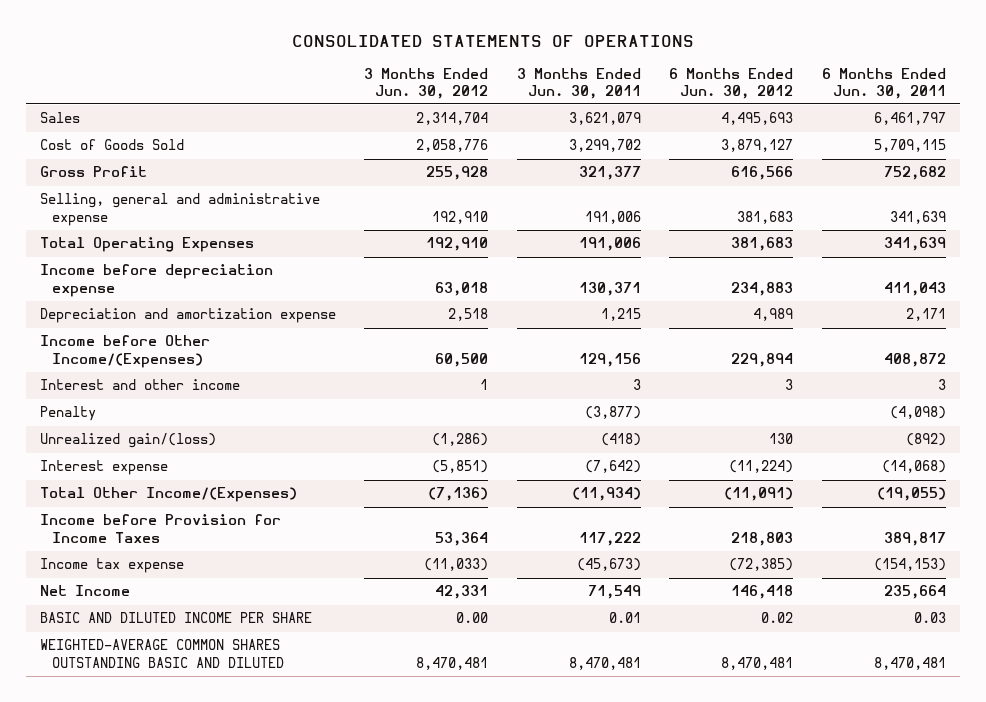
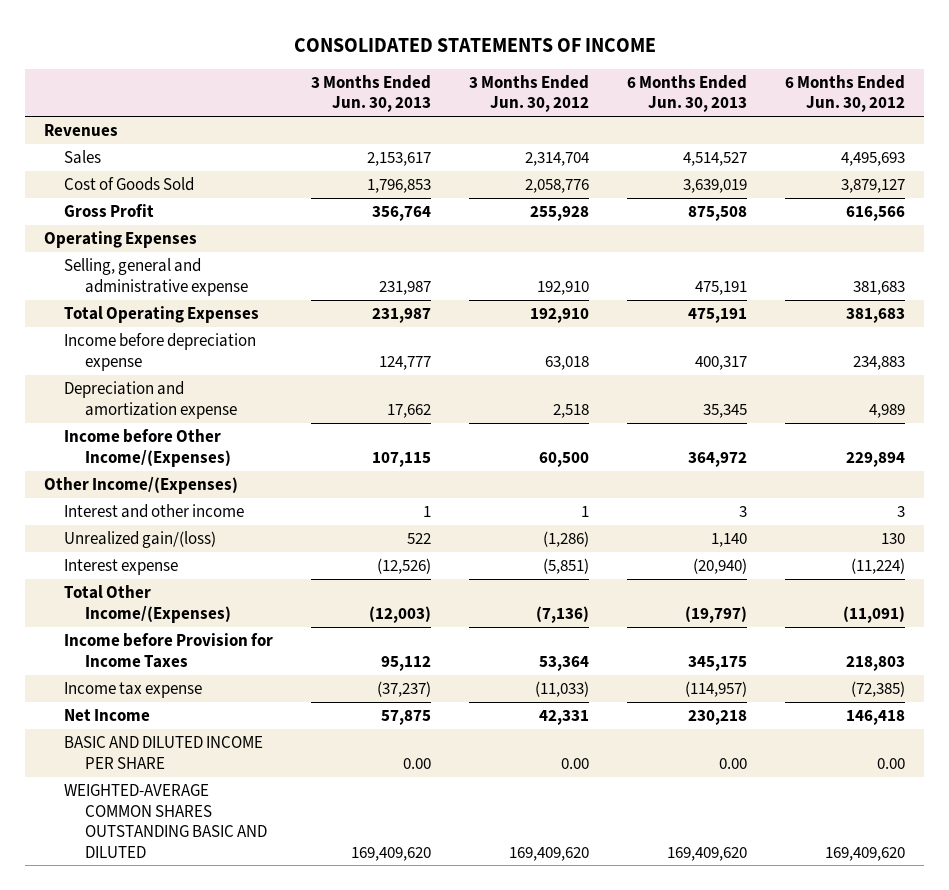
[291,34,694,47] CONSOLIDATED STATEMENTS OF OPERATIONS -> [293,37,656,52] CONSOLIDATED STATEMENTS OF INCOME
[516,67,641,99] 3 Months Ended Jun. 30, 2011 -> none
[821,67,946,99] 6 Months Ended Jun. 30, 2011 -> none
none -> [311,74,432,113] 3 Months Ended Jun. 30, 2013
none -> [627,74,748,113] 6 Months Ended Jun. 30, 2013
none -> [43,124,118,137] Revenues
none -> [43,231,197,249] Operating Expenses
none -> [43,477,238,495] Other Income/(Expenses)
[40,406,97,422] Penalty -> none
[761,612,794,624] 0.02 -> [877,757,906,769] 0.00
[416,656,489,670] 8,470,481 -> [509,846,590,861] 169,409,620
[721,656,794,670] 8,470,481 -> [825,846,906,861] 169,409,620

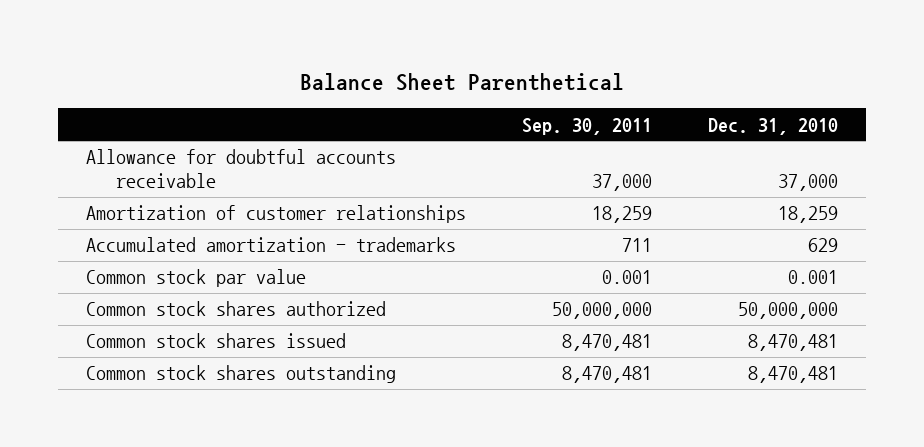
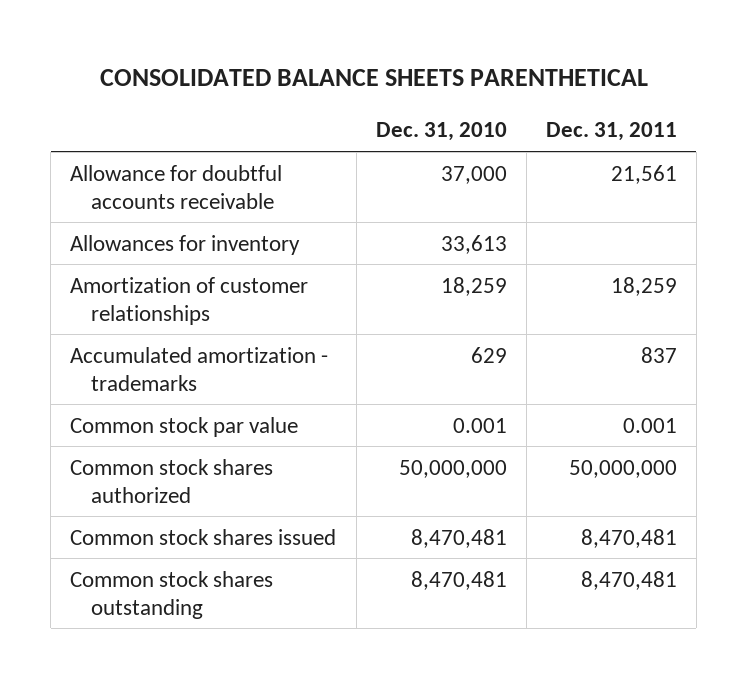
[300,72,625,91] Balance Sheet Parenthetical -> [99,69,648,87] CONSOLIDATED BALANCE SHEETS PARENTHETICAL
[522,117,653,135] Sep. 30, 2011 -> none
none -> [545,122,677,142] Dec. 31, 2011
none -> [70,234,301,255] Allowances for inventory

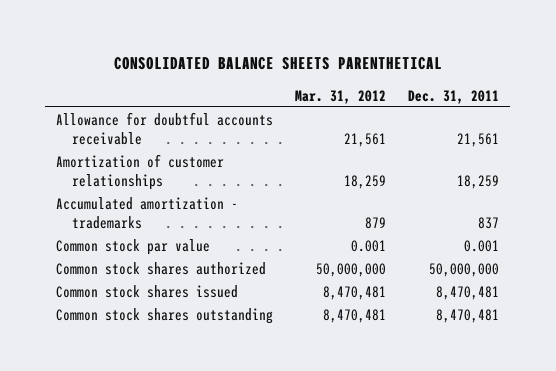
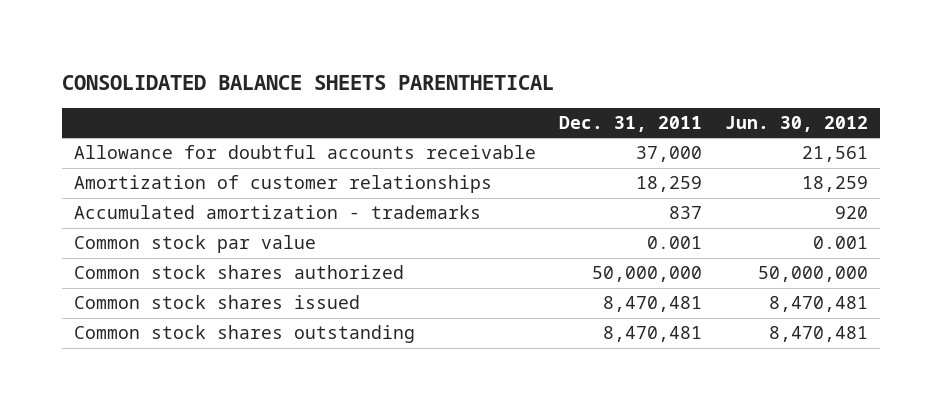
[295,89,387,104] Mar. 31, 2012 -> none
none -> [725,115,869,132] Jun. 30, 2012
[457,132,500,147] 21,561 -> [636,146,703,163] 37,000

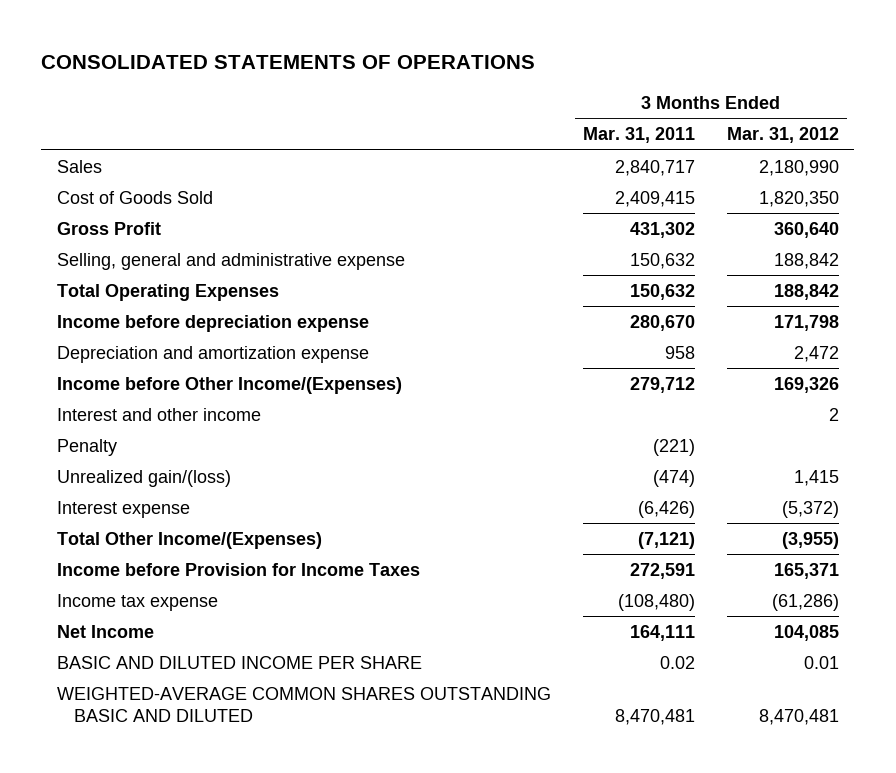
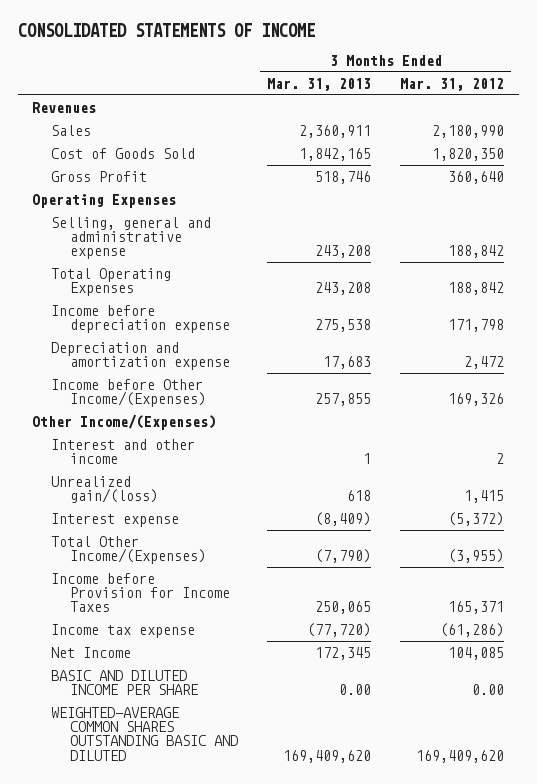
[41,55,536,70] CONSOLIDATED STATEMENTS OF OPERATIONS -> [17,22,315,37] CONSOLIDATED STATEMENTS OF INCOME
[582,127,695,144] Mar. 31, 2011 -> none
none -> [266,77,371,91] Mar. 31, 2013
none -> [32,102,97,114] Revenues
none -> [32,194,177,209] Operating Expenses
none -> [32,414,217,431] Other Income/(Expenses)
[57,438,118,456] Penalty -> none
[803,655,839,669] 0.01 -> [472,684,505,696] 0.00
[758,709,839,726] 8,470,481 -> [416,749,505,763] 169,409,620

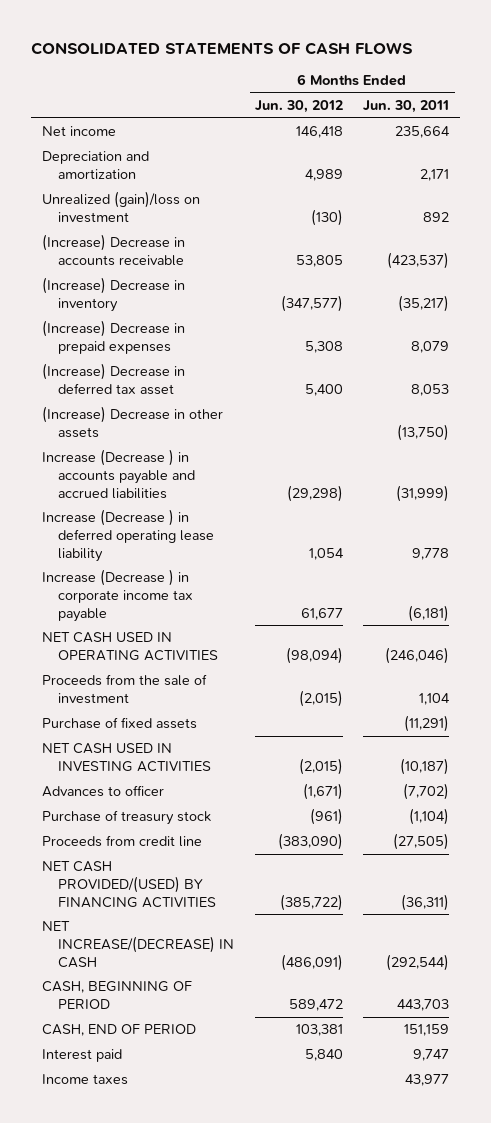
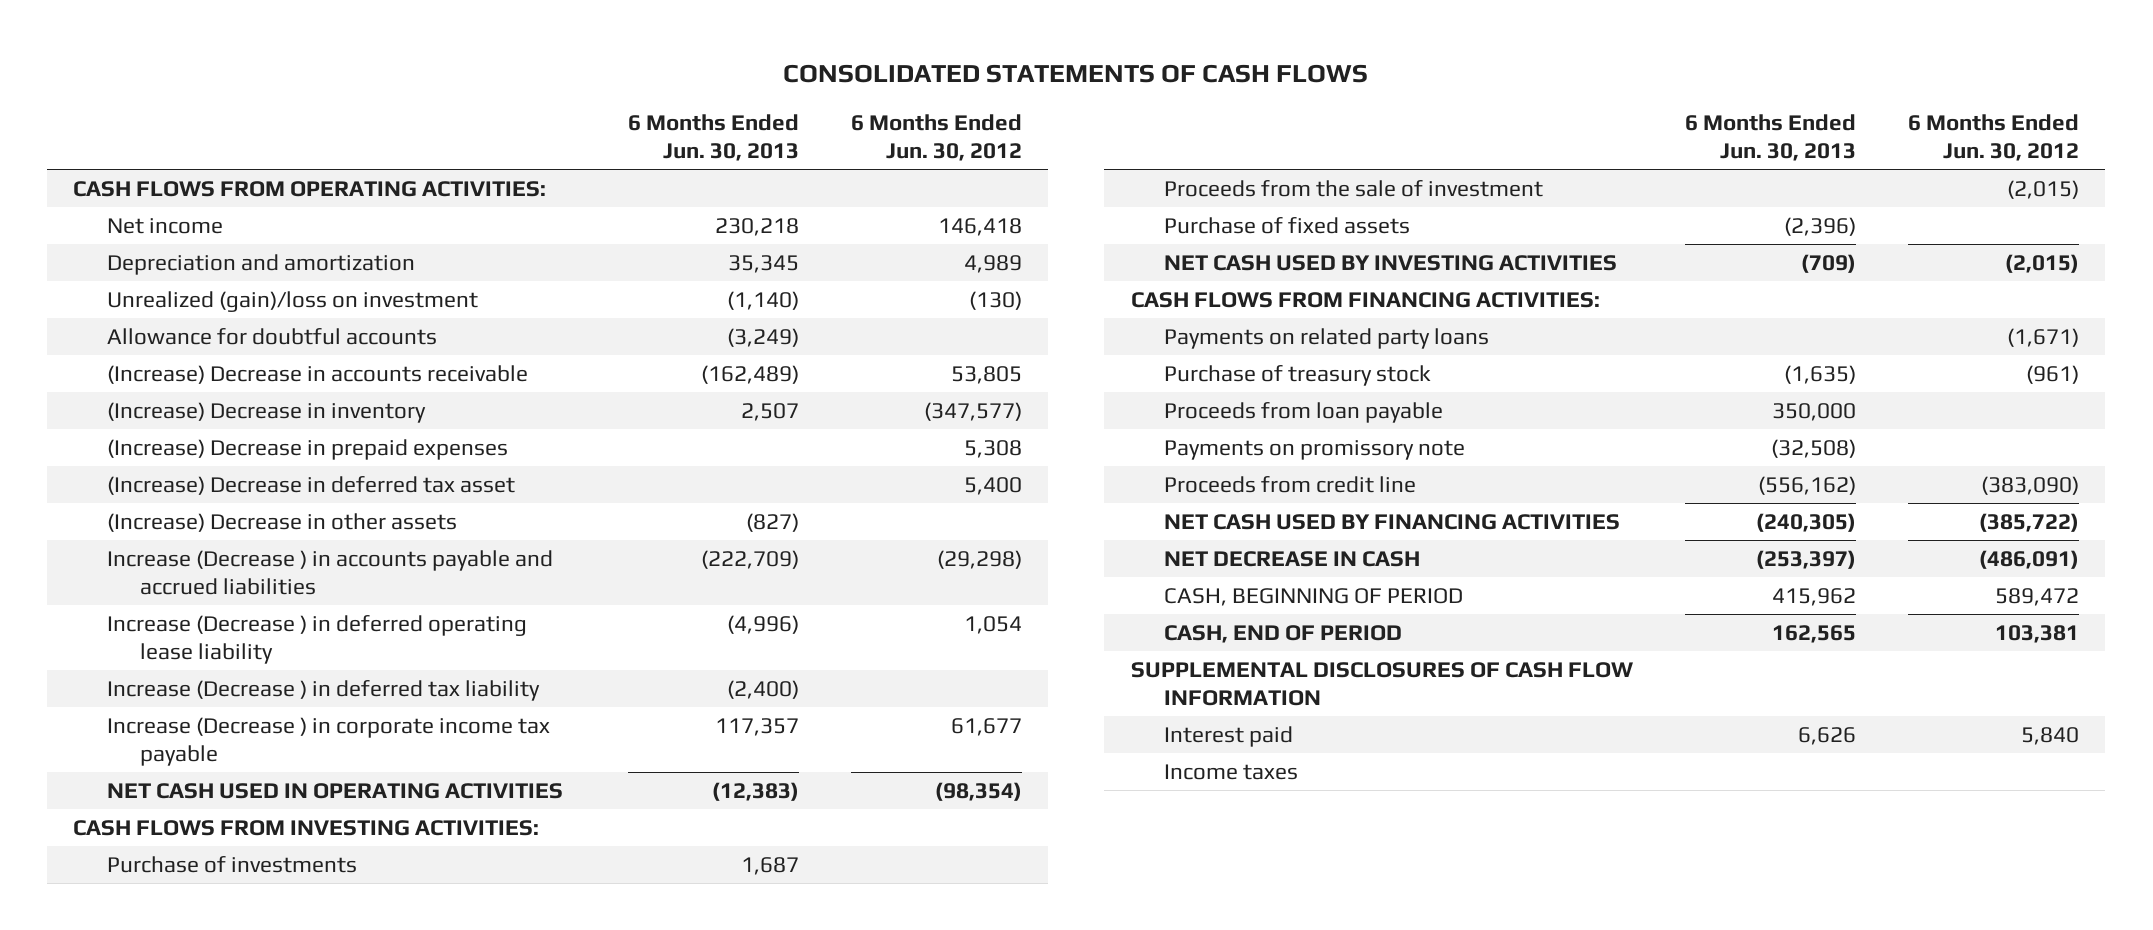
[363,100,450,114] Jun. 30, 2011 -> none
none -> [627,114,799,162] 6 Months Ended Jun. 30, 2013
none -> [73,180,547,197] CASH FLOWS FROM OPERATING ACTIVITIES:
none -> [106,327,437,345] Allowance for doubtful accounts
none -> [106,679,540,701] Increase (Decrease ) in deferred tax liability
[285,647,343,665] (98,094) -> [935,781,1023,801] (98,354)
none -> [73,819,540,836] CASH FLOWS FROM INVESTING ACTIVITIES:
none -> [106,855,357,873] Purchase of investments
[41,743,212,773] NET CASH USED IN INVESTING ACTIVITIES -> [1163,254,1617,271] NET CASH USED BY INVESTING ACTIVITIES
none -> [1130,291,1600,308] CASH FLOWS FROM FINANCING ACTIVITIES:
[41,785,164,798] Advances to officer -> [1163,327,1489,349] Payments on related party loans
none -> [1163,401,1443,423] Proceeds from loan payable
none -> [1163,439,1465,460] Payments on promissory note
[41,861,217,908] NET CASH PROVIDED/(USED) BY FINANCING ACTIVITIES -> [1163,513,1620,530] NET CASH USED BY FINANCING ACTIVITIES
[41,921,235,968] NET INCREASE/(DECREASE) IN CASH -> [1163,550,1420,567] NET DECREASE IN CASH
none -> [1130,661,1633,706] SUPPLEMENTAL DISCLOSURES OF CASH FLOW INFORMATION

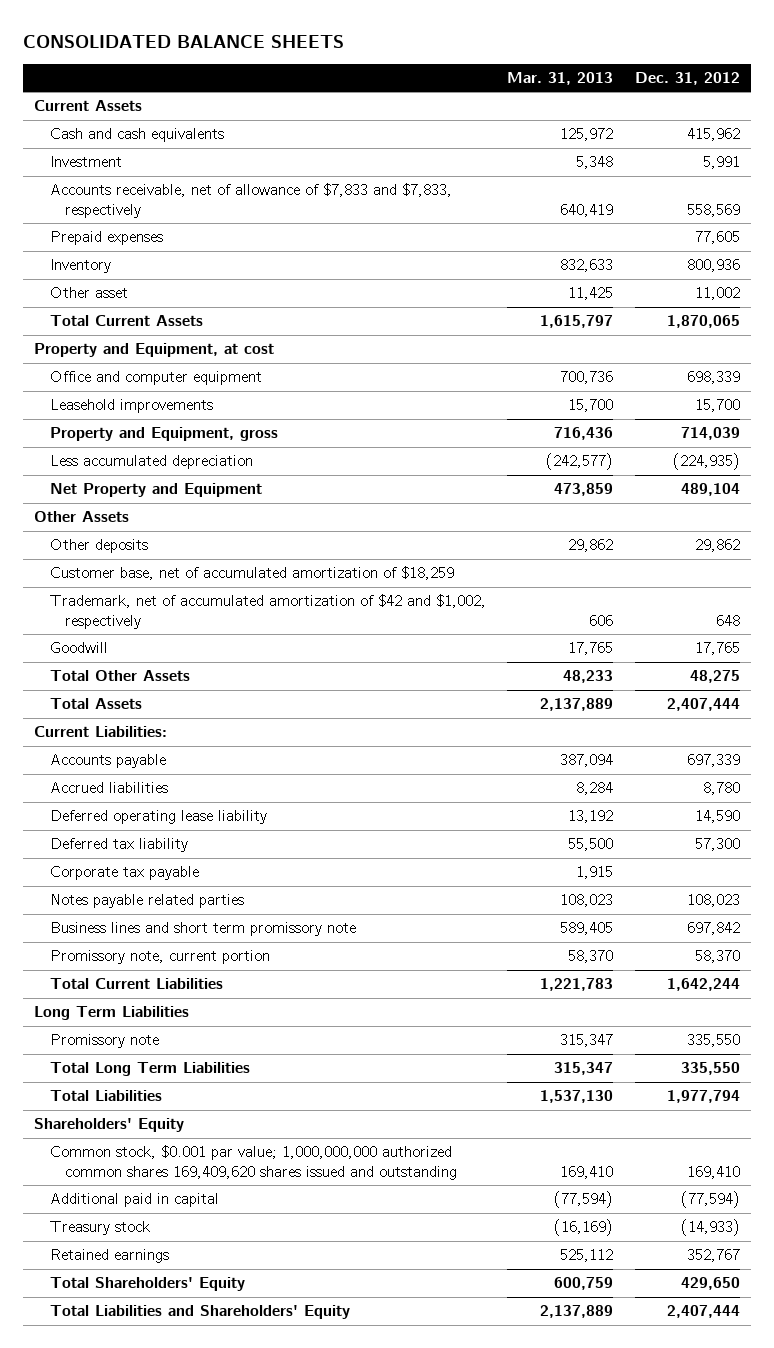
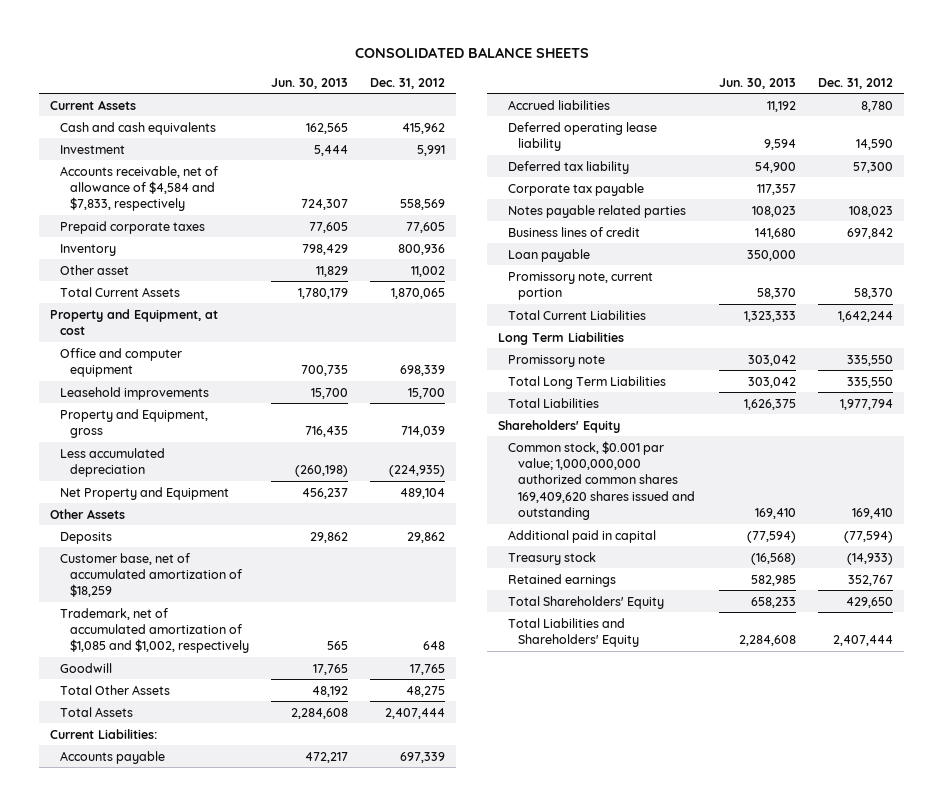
[507,71,614,85] Mar. 31, 2013 -> none
none -> [270,77,348,89] Jun. 30, 2013
[49,183,452,218] Accounts receivable, net of allowance of $7,833 and $7,833, respectively -> [59,165,218,212] Accounts receivable, net of allowance of $4,584 and $7,833, respectively
[49,231,163,246] Prepaid expenses -> [59,220,205,234] Prepaid corporate taxes
[49,539,148,554] Other deposits -> [59,531,112,544] Deposits
[49,594,486,629] Trademark, net of accumulated amortization of $42 and $1,002, respectively -> [59,607,249,654] Trademark, net of accumulated amortization of $1,085 and $1,002, respectively
[49,922,356,937] Business lines and short term promissory note -> [508,226,641,237] Business lines of credit
none -> [508,248,591,262] Loan payable

